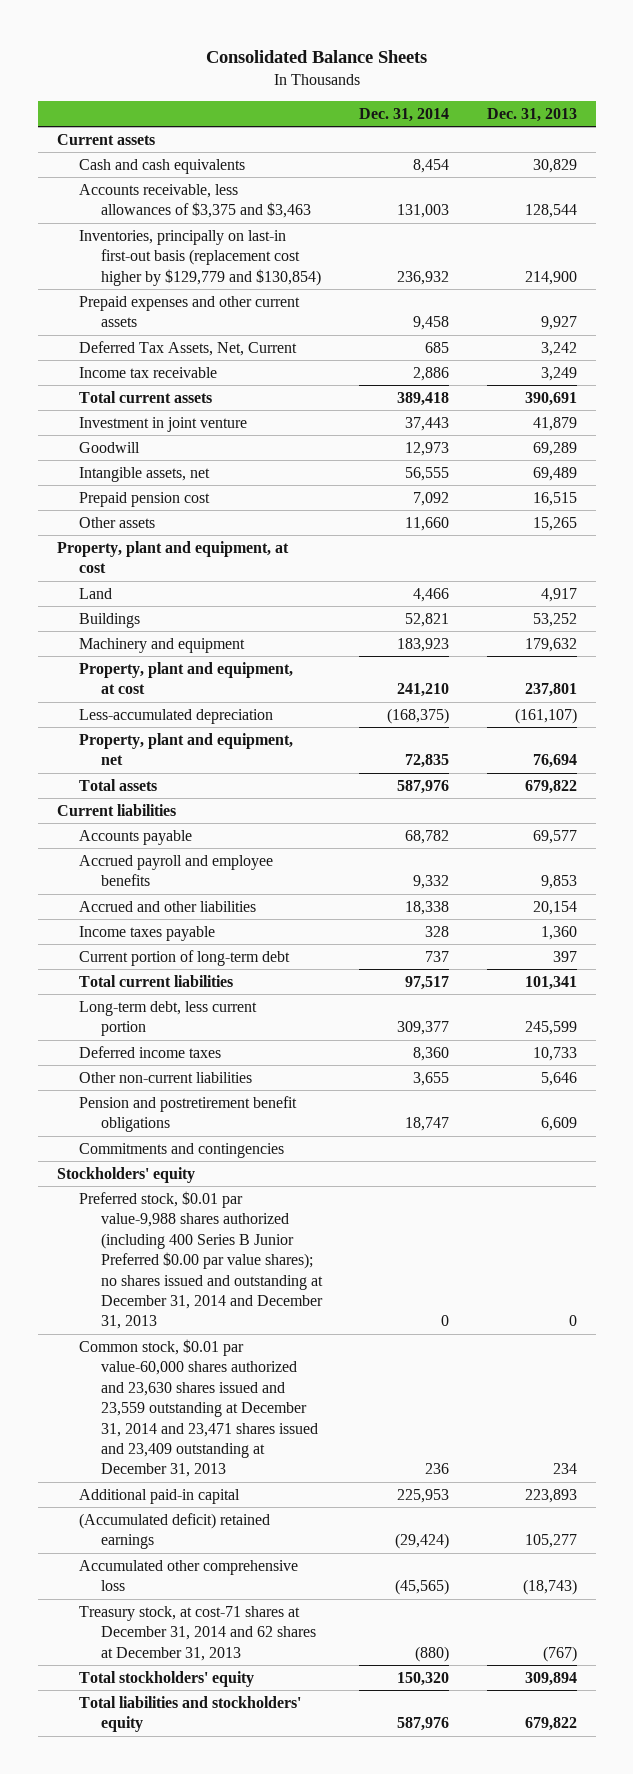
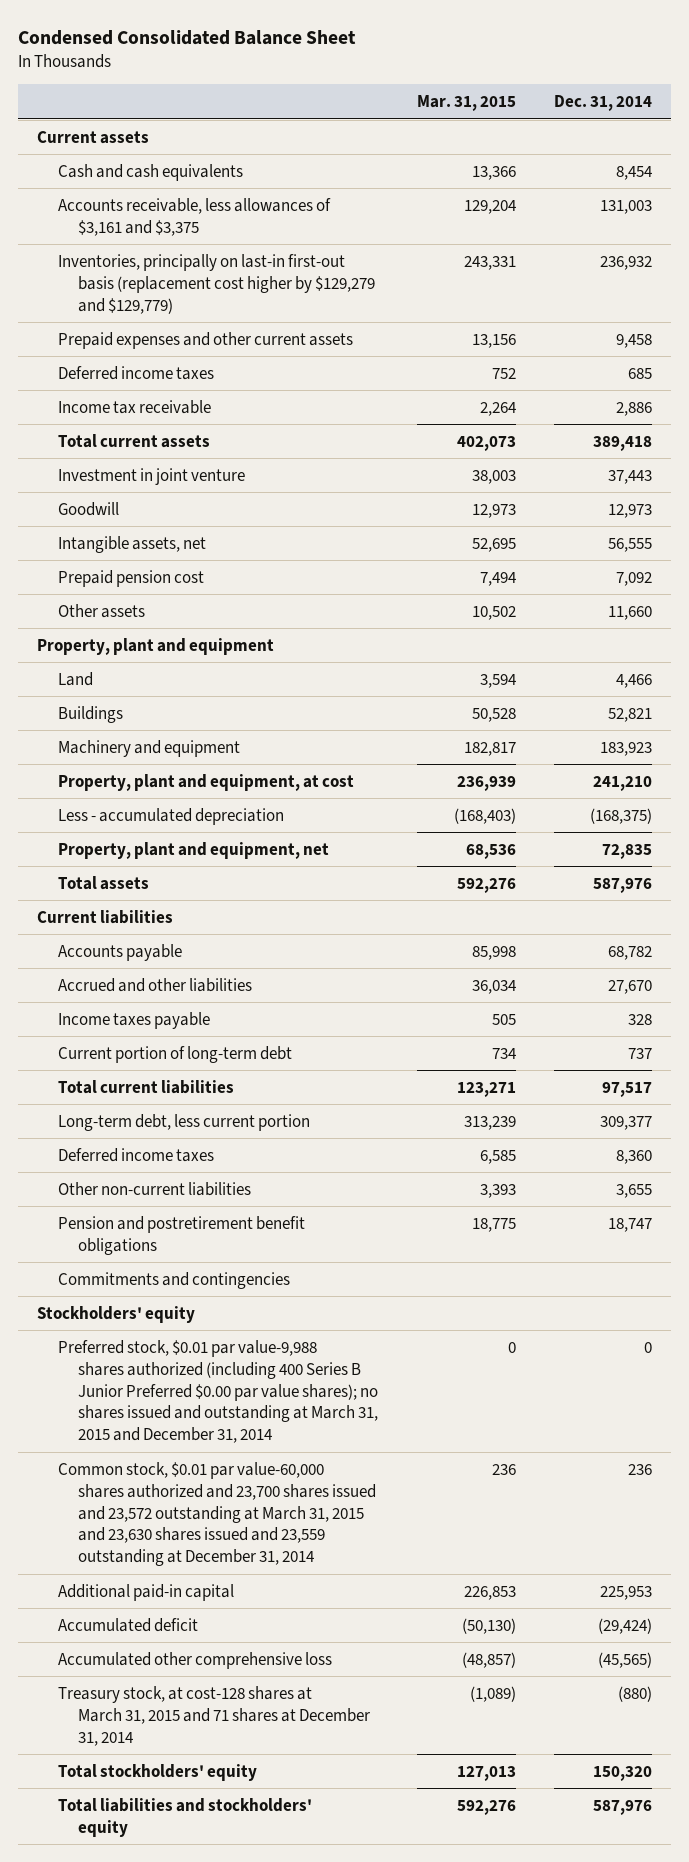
[205,49,427,63] Consolidated Balance Sheets -> [17,30,356,46] Condensed Consolidated Balance Sheet
[486,107,577,122] Dec. 31, 2013 -> none
none -> [416,95,516,112] Mar. 31, 2015
[78,183,312,219] Accounts receivable, less allowances of $3,375 and $3,463 -> [57,197,331,236] Accounts receivable, less allowances of $3,161 and $3,375
[78,229,322,286] Inventories, principally on last-in first-out basis (replacement cost higher by $129,779 and $130,854) -> [57,253,376,314] Inventories, principally on last-in first-out basis (replacement cost higher by $129,279 and $129,779)
[78,340,297,356] Deferred Tax Assets, Net, Current -> [57,365,214,380] Deferred income taxes
[56,540,289,574] Property, plant and equipment, at cost -> [36,637,274,655] Property, plant and equipment
[78,708,273,724] Less-accumulated depreciation -> [57,807,284,825] Less - accumulated depreciation
[78,854,273,887] Accrued payroll and employee benefits -> none
[405,900,450,915] 18,338 -> [608,979,653,994] 27,670
[78,1190,324,1330] Preferred stock, $0.01 par value-9,988 shares authorized (including 400 Series B Junior Preferred $0.00 par value shares); no shares issued and outstanding at December 31, 2014 and December 31, 2013 -> [57,1339,379,1444] Preferred stock, $0.01 par value-9,988 shares authorized (including 400 Series B Junior Preferred $0.00 par value shares); no shares issued and outstanding at March 31, 2015 and December 31, 2014
[78,1338,319,1478] Common stock, $0.01 par value-60,000 shares authorized and 23,630 shares issued and 23,559 outstanding at December 31, 2014 and 23,471 shares issued and 23,409 outstanding at December 31, 2013 -> [57,1461,377,1567] Common stock, $0.01 par value-60,000 shares authorized and 23,700 shares issued and 23,572 outstanding at March 31, 2015 and 23,630 shares issued and 23,559 outstanding at December 31, 2014
[78,1512,270,1550] (Accumulated deficit) retained earnings -> [57,1617,198,1632] Accumulated deficit
[78,1605,317,1661] Treasury stock, at cost-71 shares at December 31, 2014 and 62 shares at December 31, 2013 -> [57,1685,371,1746] Treasury stock, at cost-128 shares at March 31, 2015 and 71 shares at December 31, 2014

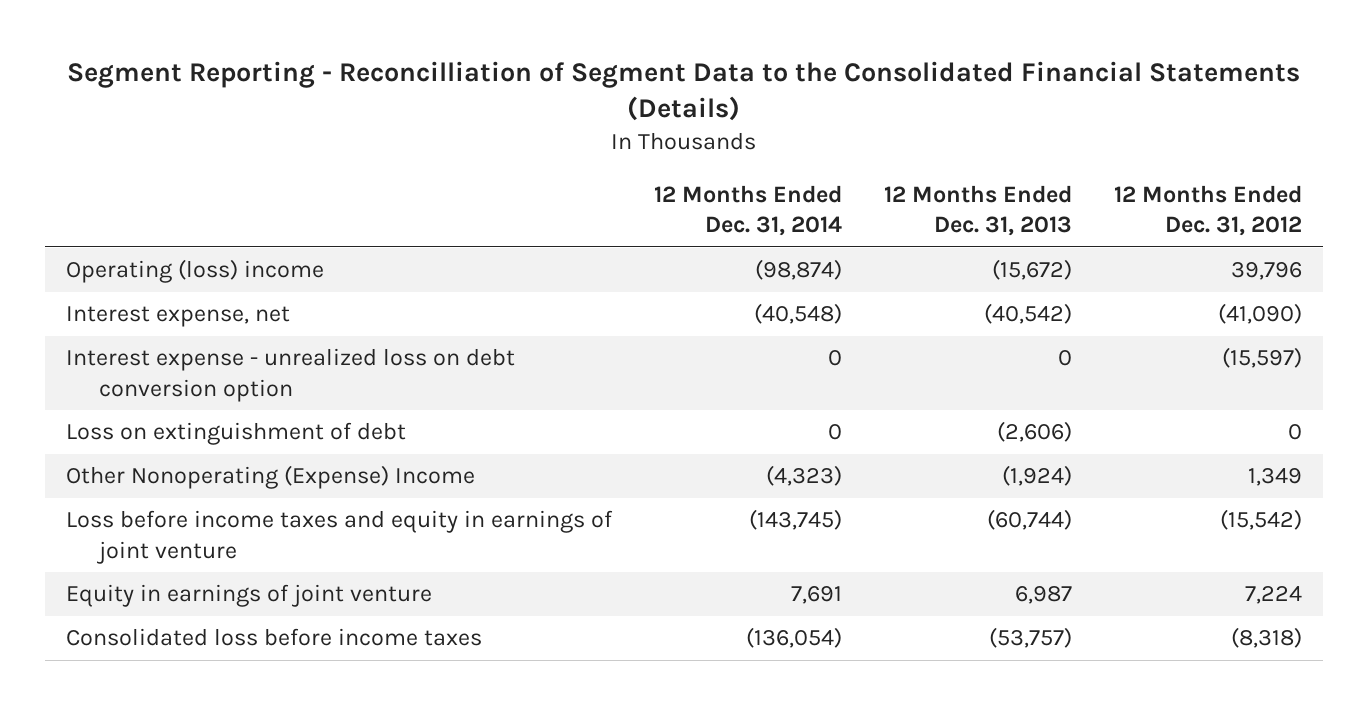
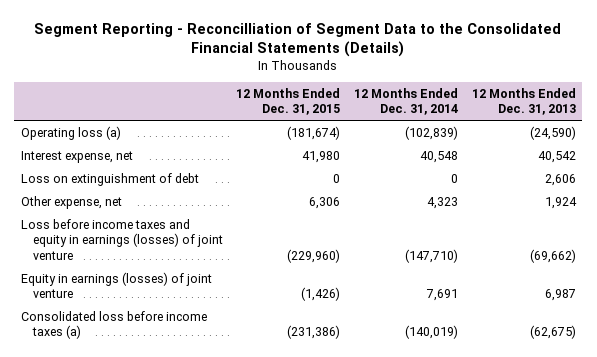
[1113,184,1302,236] 12 Months Ended Dec. 31, 2012 -> none
none -> [236,87,341,116] 12 Months Ended Dec. 31, 2015
[65,348,515,402] Interest expense - unrealized loss on debt conversion option -> none
[65,259,324,284] Operating (loss) income -> [21,125,122,140] Operating loss (a)
[754,259,842,281] (98,874) -> [405,125,459,140] (102,839)
[991,259,1072,281] (15,672) -> [529,125,576,140] (24,590)
[753,303,842,325] (40,548) -> [420,150,459,163] 40,548
[983,303,1072,325] (40,542) -> [537,150,576,163] 40,542
[996,421,1072,443] (2,606) -> [544,173,576,186] 2,606
[65,465,475,490] Other Nonoperating (Expense) Income -> [21,195,123,209] Other expense, net
[765,465,842,487] (4,323) -> [427,196,459,209] 4,323
[1001,465,1072,487] (1,924) -> [544,196,577,209] 1,924
[65,510,613,564] Loss before income taxes and equity in earnings of joint venture -> [21,218,223,260] Loss before income taxes and equity in earnings (losses) of joint venture
[748,509,842,531] (143,745) -> [405,248,459,263] (147,710)
[986,509,1072,531] (60,744) -> [529,248,576,263] (69,662)
[65,584,432,608] Equity in earnings of joint venture -> [21,271,213,299] Equity in earnings (losses) of joint venture
[65,628,482,647] Consolidated loss before income taxes -> [21,310,208,340] Consolidated loss before income taxes (a)
[745,627,842,649] (136,054) -> [405,325,459,340] (140,019)
[988,627,1072,649] (53,757) -> [529,325,576,340] (62,675)

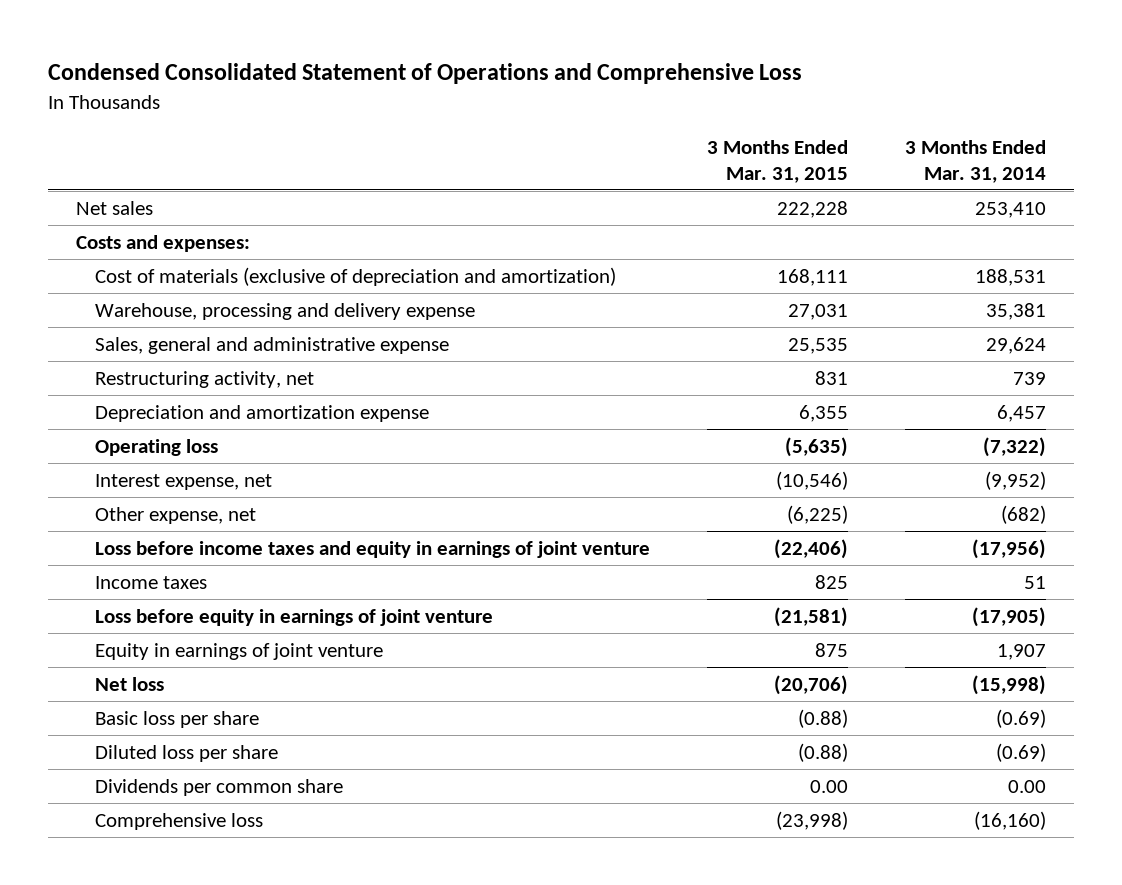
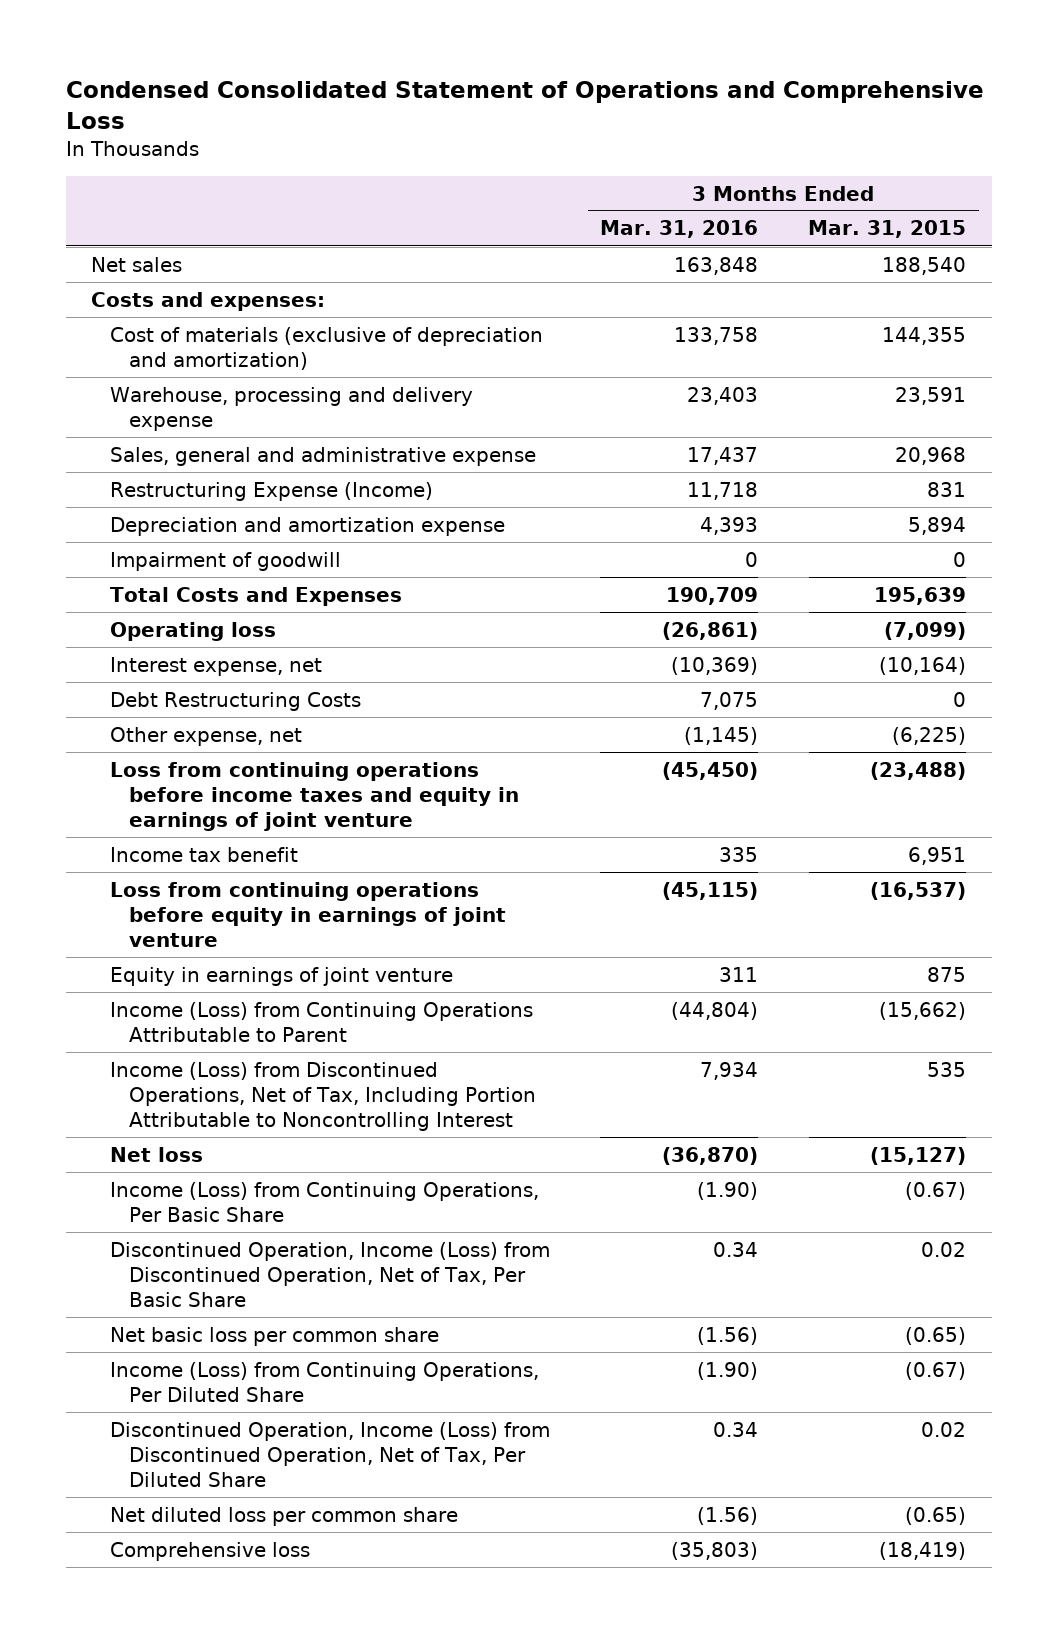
[904,139,1046,183] 3 Months Ended Mar. 31, 2014 -> none
none -> [600,220,759,239] Mar. 31, 2016
[777,200,849,218] 222,228 -> [882,256,967,275] 188,540
[777,268,849,286] 168,111 -> [882,326,967,345] 144,355
[788,303,849,320] 27,031 -> [895,386,967,405] 23,591
[788,337,849,354] 25,535 -> [895,446,967,465] 20,968
[95,370,315,388] Restructuring activity, net -> [110,481,434,501] Restructuring Expense (Income)
[799,404,849,422] 6,355 -> [908,516,967,535] 5,894
none -> [110,551,342,571] Impairment of goodwill
none -> [110,586,403,606] Total Costs and Expenses
[785,436,849,457] (5,635) -> [884,621,967,640] (7,099)
[776,470,849,490] (10,546) -> [879,656,967,675] (10,164)
none -> [110,691,362,711] Debt Restructuring Costs
[95,540,651,558] Loss before income taxes and equity in earnings of joint venture -> [110,761,520,831] Loss from continuing operations before income taxes and equity in earnings of joint venture
[774,538,849,559] (22,406) -> [870,761,967,780] (23,488)
[95,575,208,589] Income taxes -> [110,846,299,862] Income tax benefit
[815,574,849,589] 825 -> [908,846,967,865] 6,951
[95,608,494,626] Loss before equity in earnings of joint venture -> [110,881,507,947] Loss from continuing operations before equity in earnings of joint venture
[774,606,849,627] (21,581) -> [870,881,967,900] (16,537)
[95,778,344,796] Dividends per common share -> none
none -> [110,1001,534,1042] Income (Loss) from Continuing Operations Attributable to Parent
none -> [110,1061,537,1131] Income (Loss) from Discontinued Operations, Net of Tax, Including Portion Attributable to Noncontrolling Interest
[774,674,849,695] (20,706) -> [870,1146,967,1165] (15,127)
none -> [110,1181,540,1222] Income (Loss) from Continuing Operations, Per Basic Share
none -> [110,1241,551,1307] Discontinued Operation, Income (Loss) from Discontinued Operation, Net of Tax, Per Basic Share
[95,710,260,728] Basic loss per share -> [110,1326,440,1346] Net basic loss per common share
[798,708,849,728] (0.88) -> [905,1326,967,1345] (0.65)
none -> [110,1361,540,1402] Income (Loss) from Continuing Operations, Per Diluted Share
none -> [110,1421,551,1487] Discontinued Operation, Income (Loss) from Discontinued Operation, Net of Tax, Per Diluted Share
[95,744,279,762] Diluted loss per share -> [110,1506,459,1526] Net diluted loss per common share
[798,742,849,762] (0.88) -> [905,1506,967,1525] (0.65)
[776,810,849,830] (23,998) -> [879,1541,967,1560] (18,419)

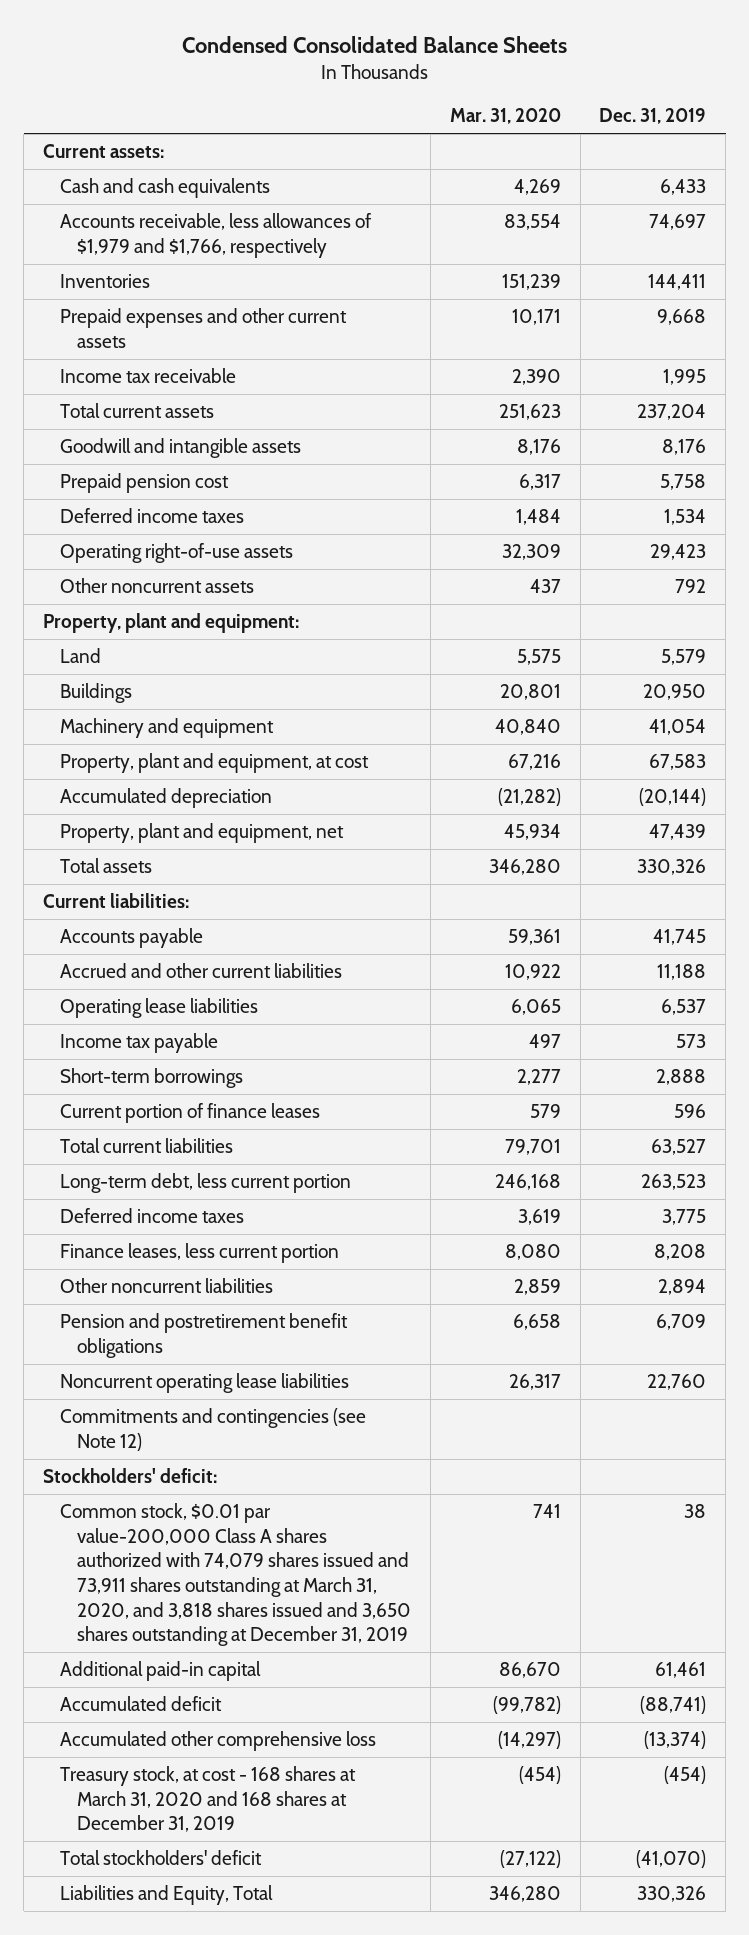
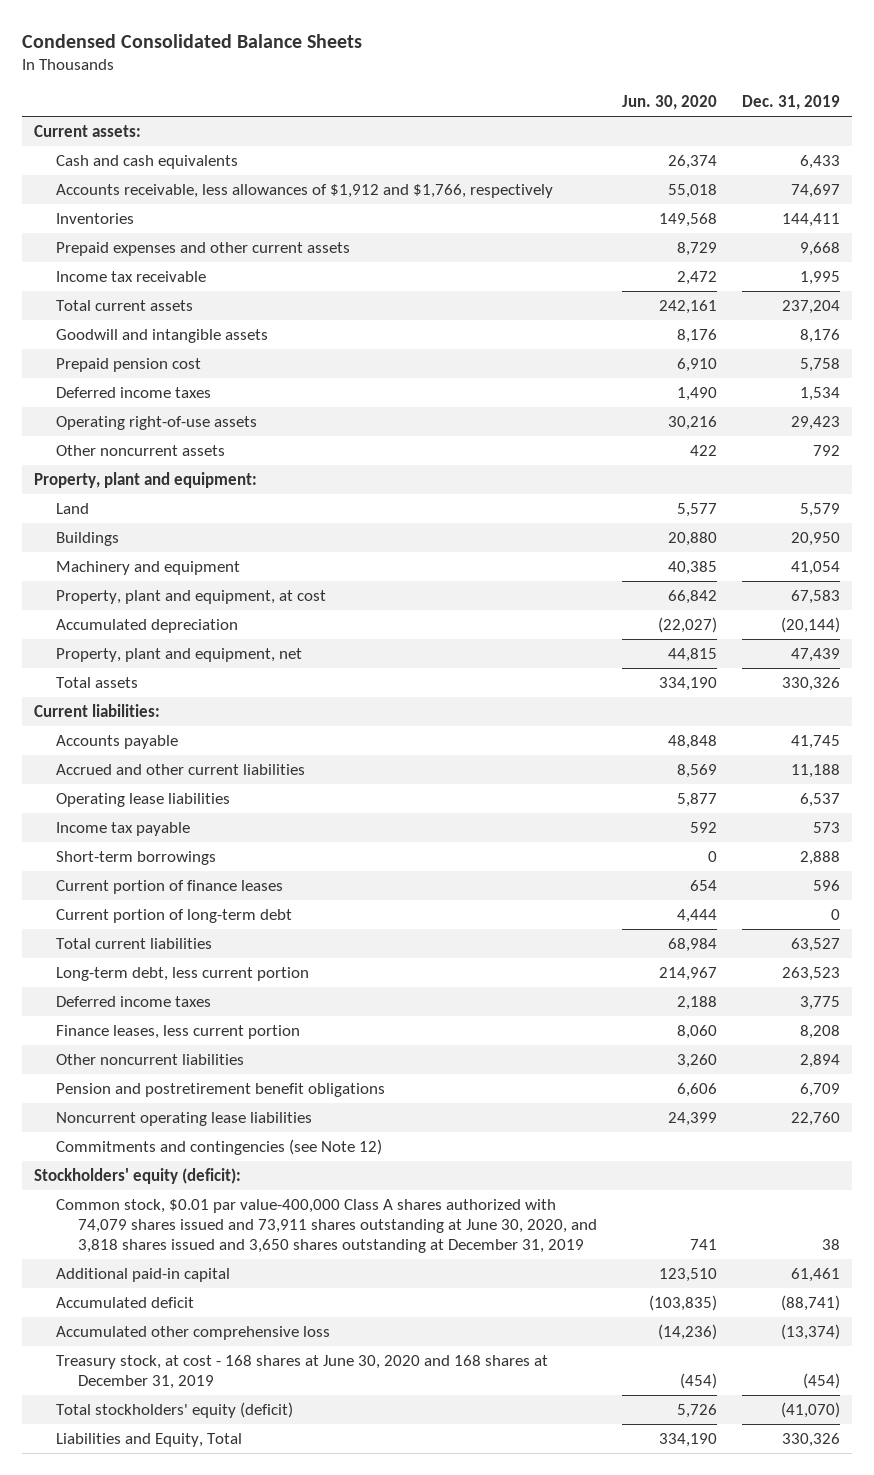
[449,108,561,125] Mar. 31, 2020 -> none
none -> [621,95,717,111] Jun. 30, 2020
[60,213,373,258] Accounts receivable, less allowances of $1,979 and $1,766, respectively -> [56,183,554,198] Accounts receivable, less allowances of $1,912 and $1,766, respectively
none -> [56,908,293,923] Current portion of long-term debt
[42,1468,217,1484] Stockholders' deficit: -> [34,1167,242,1184] Stockholders' equity (deficit):
[60,1503,412,1647] Common stock, $0.01 par value-200,000 Class A shares authorized with 74,079 shares issued and 73,911 shares outstanding at March 31, 2020, and 3,818 shares issued and 3,650 shares outstanding at December 31, 2019 -> [56,1198,597,1253] Common stock, $0.01 par value-400,000 Class A shares authorized with 74,079 shares issued and 73,911 shares outstanding at June 30, 2020, and 3,818 shares issued and 3,650 shares outstanding at December 31, 2019
[60,1766,357,1833] Treasury stock, at cost - 168 shares at March 31, 2020 and 168 shares at December 31, 2019 -> [56,1354,549,1389] Treasury stock, at cost - 168 shares at June 30, 2020 and 168 shares at December 31, 2019
[60,1850,263,1866] Total stockholders' deficit -> [56,1401,294,1418] Total stockholders' equity (deficit)

